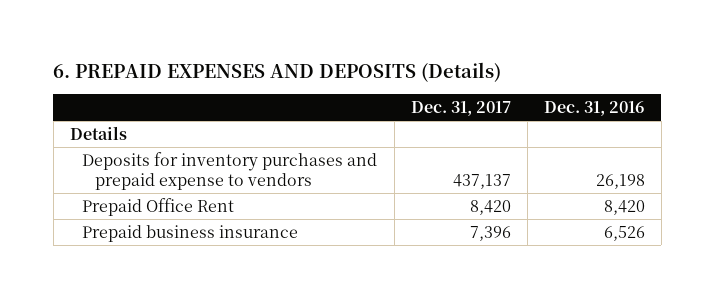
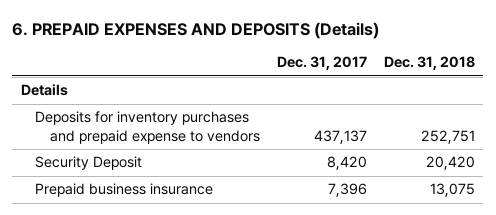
[543,100,645,116] Dec. 31, 2016 -> none
none -> [383,56,475,71] Dec. 31, 2018
[82,197,235,216] Prepaid Office Rent -> [35,156,143,171] Security Deposit

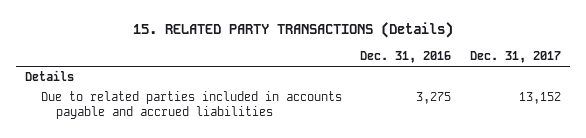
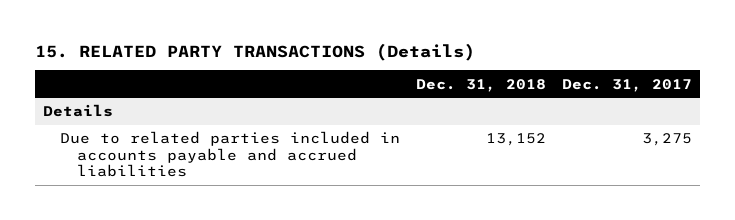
[360,51,452,64] Dec. 31, 2016 -> none
none -> [416,78,547,92] Dec. 31, 2018
[518,92,561,105] 13,152 -> [641,133,692,147] 3,275

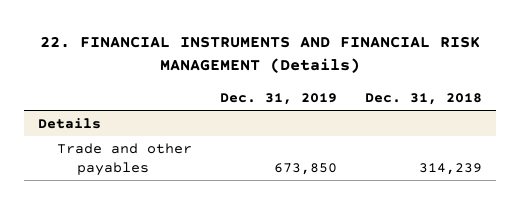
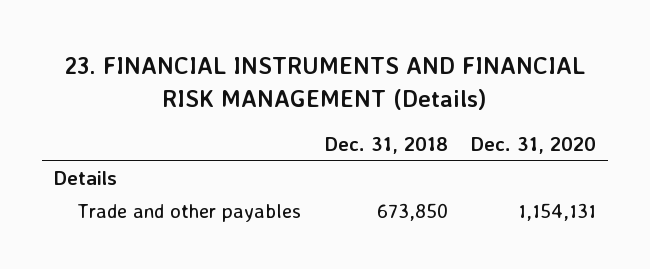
[39,35,480,74] 22. FINANCIAL INSTRUMENTS AND FINANCIAL RISK MANAGEMENT (Details) -> [65,57,586,110] 23. FINANCIAL INSTRUMENTS AND FINANCIAL RISK MANAGEMENT (Details)
[220,93,338,106] Dec. 31, 2019 -> none
none -> [471,136,597,154] Dec. 31, 2020
[419,163,483,176] 314,239 -> [376,202,448,221] 673,850

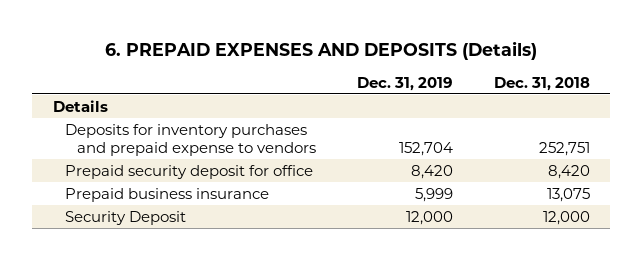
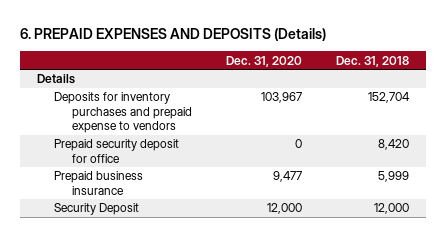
[357,76,454,91] Dec. 31, 2019 -> none
none -> [225,55,302,67] Dec. 31, 2020
[538,142,590,157] 252,751 -> [367,92,410,104] 152,704
[546,187,590,202] 13,075 -> [377,171,409,183] 5,999

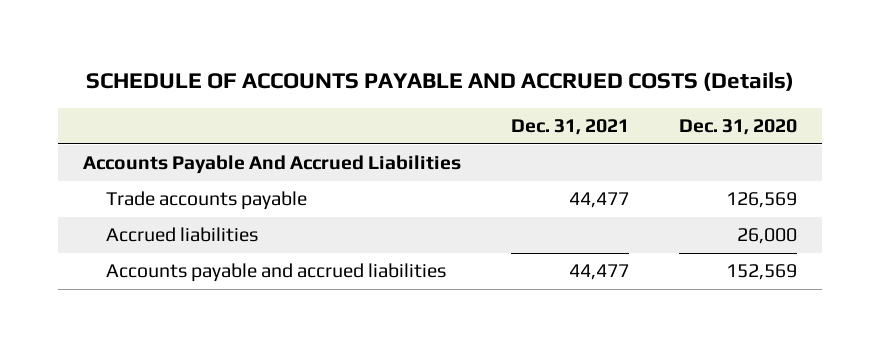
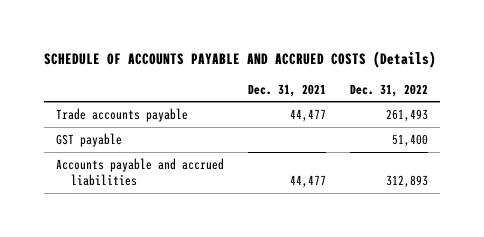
[678,118,797,135] Dec. 31, 2020 -> none
none -> [350,83,429,97] Dec. 31, 2022
[82,155,461,175] Accounts Payable And Accrued Liabilities -> none
[105,227,258,243] Accrued liabilities -> [56,132,123,147] GST payable

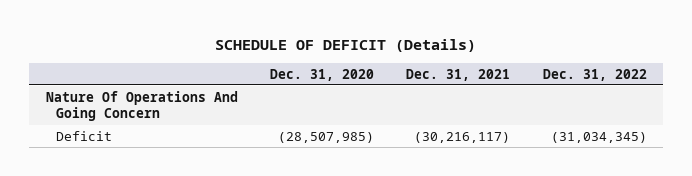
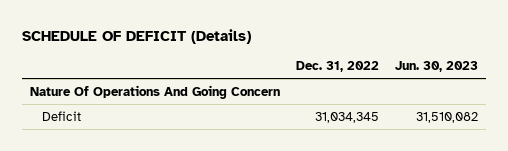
[269,68,374,81] Dec. 31, 2020 -> none
[406,68,511,81] Dec. 31, 2021 -> none
none -> [395,61,479,73] Jun. 30, 2023
[550,131,647,143] (31,034,345) -> [314,111,379,123] 31,034,345

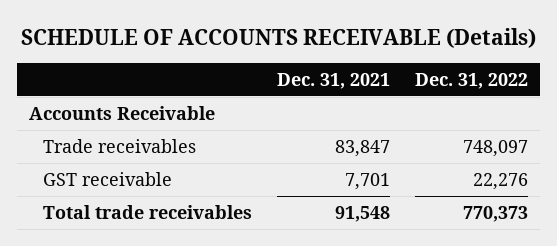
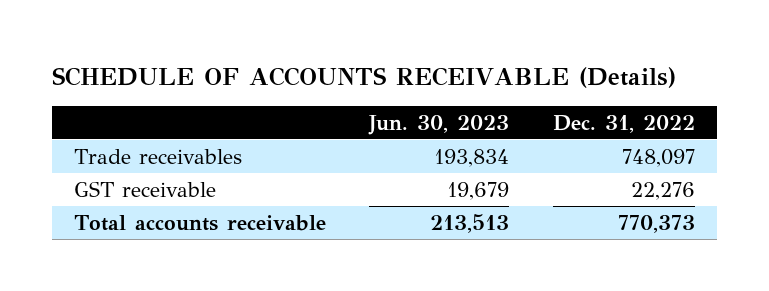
[276,72,390,89] Dec. 31, 2021 -> none
none -> [368,114,510,135] Jun. 30, 2023
[29,105,216,120] Accounts Receivable -> none
[42,204,252,219] Total trade receivables -> [73,214,326,231] Total accounts receivable

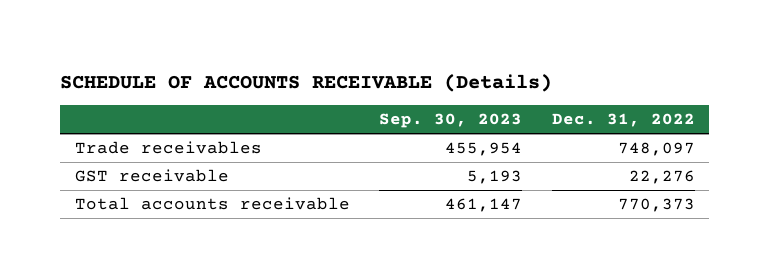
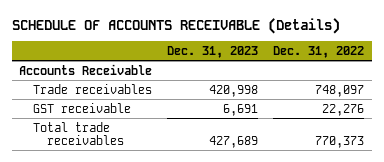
[379,113,523,129] Sep. 30, 2023 -> none
none -> [167,45,259,58] Dec. 31, 2023
none -> [19,63,153,75] Accounts Receivable
[74,197,350,211] Total accounts receivable -> [33,121,125,145] Total trade receivables

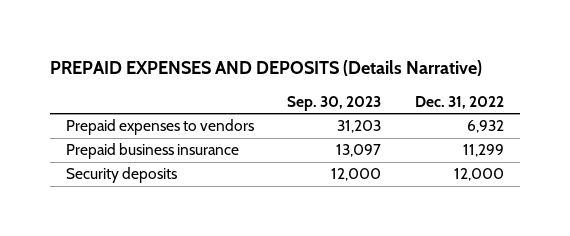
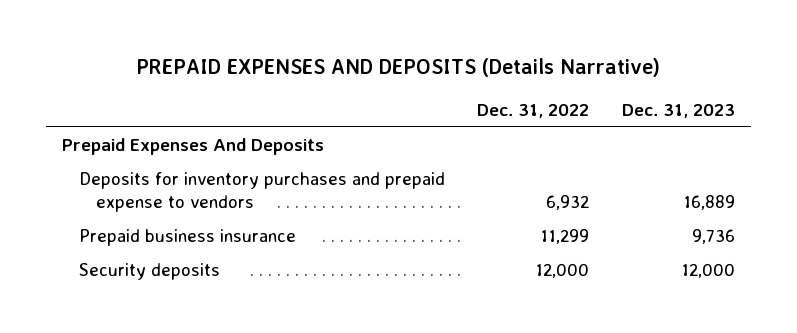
[287,95,382,111] Sep. 30, 2023 -> none
none -> [621,104,735,119] Dec. 31, 2023
none -> [62,138,325,156] Prepaid Expenses And Deposits
[66,119,255,136] Prepaid expenses to vendors -> [78,172,445,213] Deposits for inventory purchases and prepaid expense to vendors

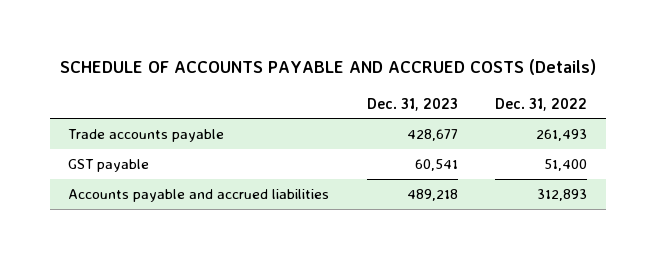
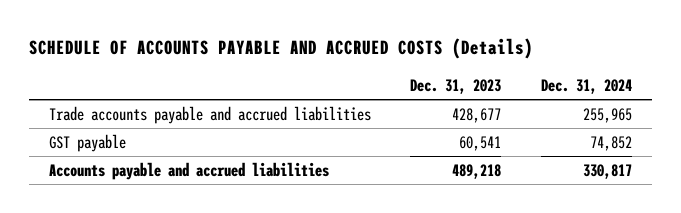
[494,97,587,111] Dec. 31, 2022 -> none
none -> [541,78,633,94] Dec. 31, 2024
[68,128,225,142] Trade accounts payable -> [48,105,371,124] Trade accounts payable and accrued liabilities

